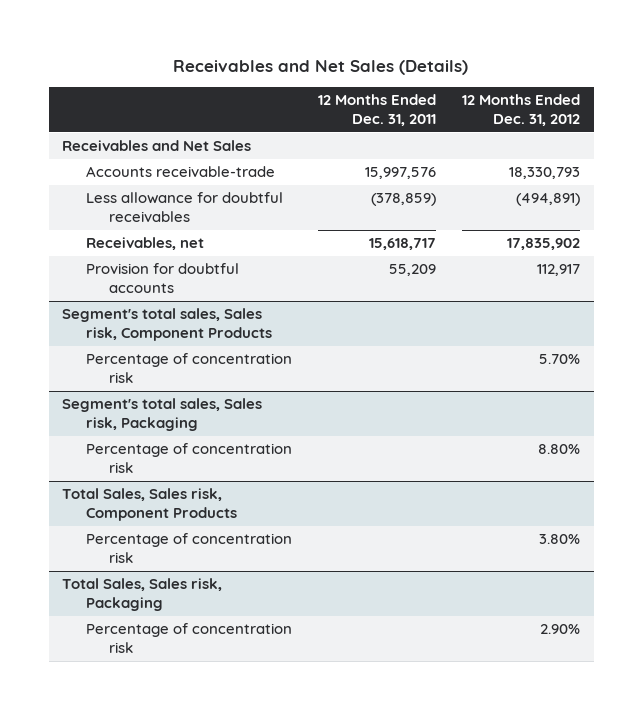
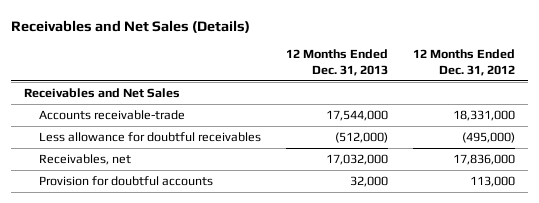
[318,94,437,126] 12 Months Ended Dec. 31, 2011 -> none
none -> [285,49,388,77] 12 Months Ended Dec. 31, 2013
[62,308,272,341] Segment's total sales, Sales risk, Component Products -> none
[85,353,292,383] Percentage of concentration risk -> none
[62,398,263,431] Segment's total sales, Sales risk, Packaging -> none
[85,443,292,473] Percentage of concentration risk -> none
[62,488,237,521] Total Sales, Sales risk, Component Products -> none
[85,533,292,563] Percentage of concentration risk -> none
[62,578,223,611] Total Sales, Sales risk, Packaging -> none
[85,623,292,653] Percentage of concentration risk -> none
[509,167,581,180] 18,330,793 -> [453,109,516,121] 18,331,000
[516,193,581,207] (494,891) -> [462,131,516,143] (495,000)
[507,238,581,251] 17,835,902 -> [453,153,516,165] 17,836,000
[537,264,581,277] 112,917 -> [470,175,516,187] 113,000

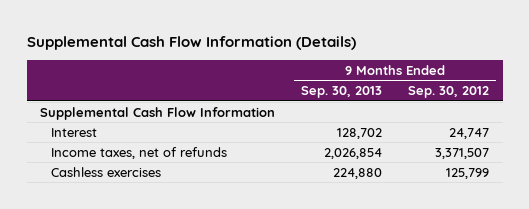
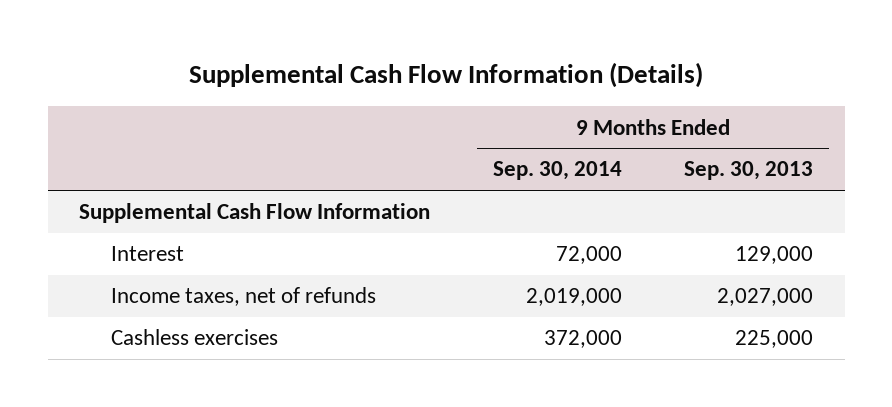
[408,86,490,99] Sep. 30, 2012 -> none
none -> [492,161,622,181] Sep. 30, 2014
[337,127,383,139] 128,702 -> [735,246,814,265] 129,000
[324,147,383,159] 2,026,854 -> [717,288,814,307] 2,027,000
[333,167,383,179] 224,880 -> [735,330,814,349] 225,000

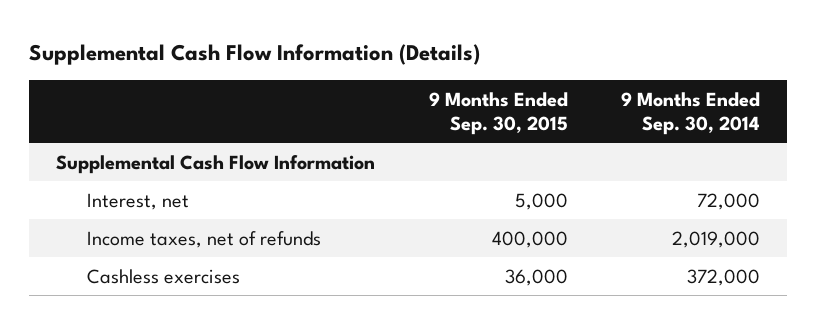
[684,161,814,181] Sep. 30, 2013 -> none
none -> [428,91,568,135] 9 Months Ended Sep. 30, 2015
[110,246,184,262] Interest -> [86,192,189,210] Interest, net

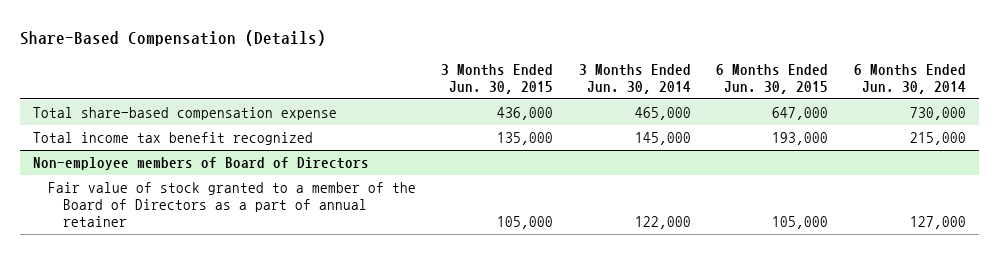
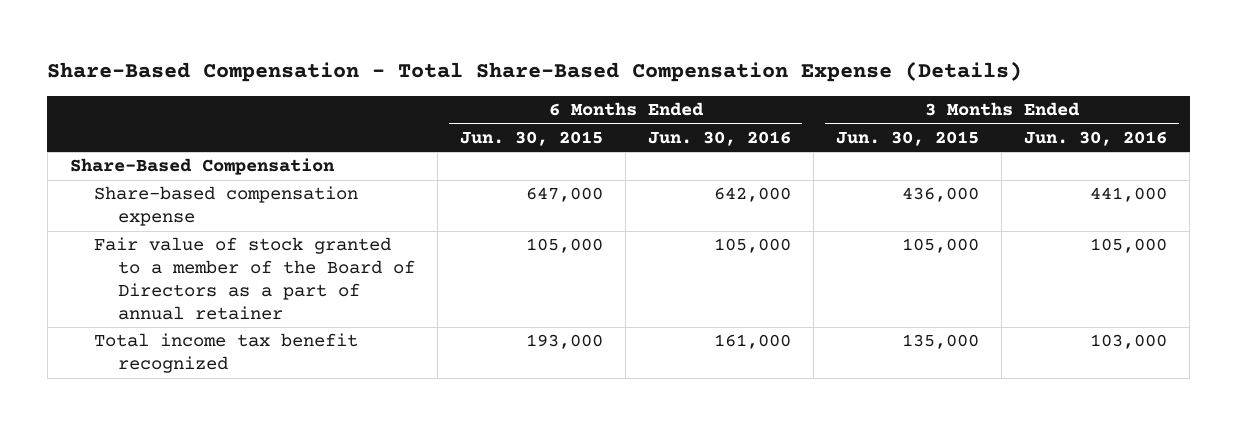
[20,29,327,46] Share-Based Compensation (Details) -> [47,60,1023,82] Share-Based Compensation - Total Share-Based Compensation Expense (Details)
[578,64,691,95] 3 Months Ended Jun. 30, 2014 -> none
[853,64,966,95] 6 Months Ended Jun. 30, 2014 -> none
none -> [648,130,792,146] Jun. 30, 2016
none -> [1024,130,1168,146] Jun. 30, 2016
[32,156,369,170] Non-employee members of Board of Directors -> none
none -> [69,158,335,176] Share-Based Compensation
[32,106,337,120] Total share-based compensation expense -> [93,186,358,227] Share-based compensation expense
[32,131,313,145] Total income tax benefit recognized -> [93,333,358,374] Total income tax benefit recognized

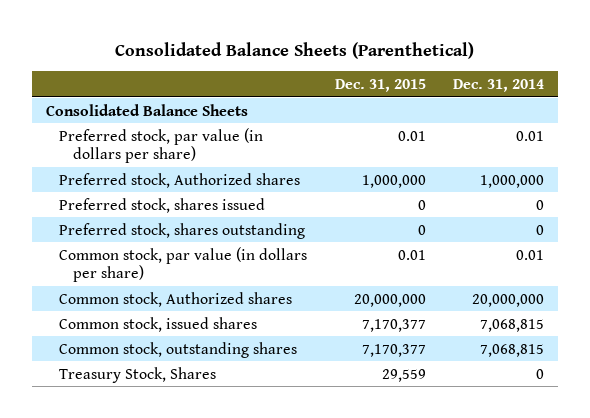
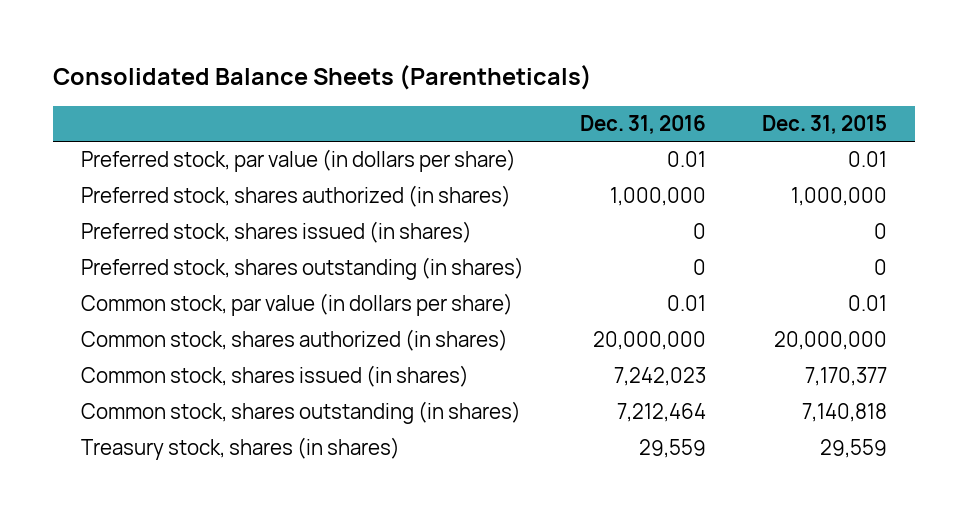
[114,41,474,59] Consolidated Balance Sheets (Parenthetical) -> [53,65,593,91] Consolidated Balance Sheets (Parentheticals)
[453,78,545,92] Dec. 31, 2014 -> none
none -> [580,114,707,134] Dec. 31, 2016
[45,103,248,116] Consolidated Balance Sheets -> none
[59,172,301,188] Preferred stock, Authorized shares -> [81,185,512,208] Preferred stock, shares authorized (in shares)
[59,197,266,213] Preferred stock, shares issued -> [81,221,473,244] Preferred stock, shares issued (in shares)
[59,222,306,239] Preferred stock, shares outstanding -> [81,257,525,281] Preferred stock, shares outstanding (in shares)
[59,291,293,307] Common stock, Authorized shares -> [81,329,509,352] Common stock, shares authorized (in shares)
[59,316,258,332] Common stock, issued shares -> [81,365,470,388] Common stock, shares issued (in shares)
[59,341,298,358] Common stock, outstanding shares -> [81,401,522,425] Common stock, shares outstanding (in shares)
[361,343,426,357] 7,170,377 -> [801,403,887,423] 7,140,818
[59,366,217,383] Treasury Stock, Shares -> [81,437,401,461] Treasury stock, shares (in shares)

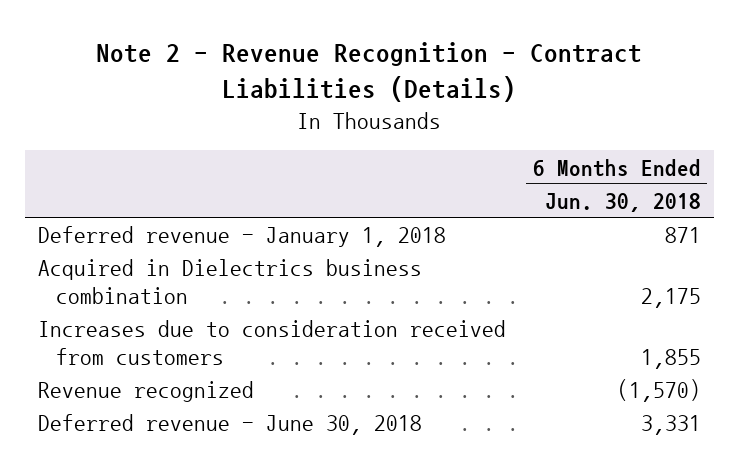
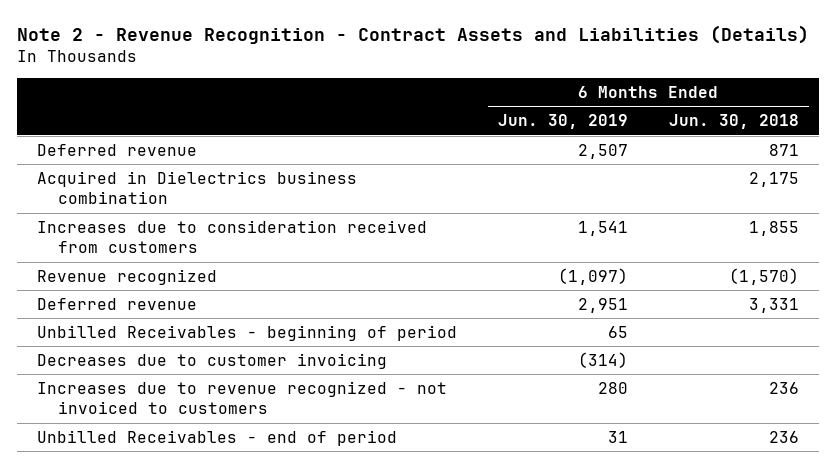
[96,41,643,102] Note 2 - Revenue Recognition - Contract Liabilities (Details) -> [16,25,809,45] Note 2 - Revenue Recognition - Contract Assets and Liabilities (Details)
none -> [497,114,628,130] Jun. 30, 2019
[38,226,447,248] Deferred revenue - January 1, 2018 -> [37,143,198,156] Deferred revenue
[38,414,423,436] Deferred revenue - June 30, 2018 -> [37,297,198,310] Deferred revenue
none -> [37,324,458,341] Unbilled Receivables - beginning of period
none -> [37,352,388,369] Decreases due to customer invoicing
none -> [37,380,448,415] Increases due to revenue recognized - not invoiced to customers
none -> [37,429,398,446] Unbilled Receivables - end of period

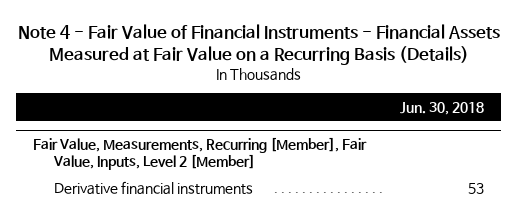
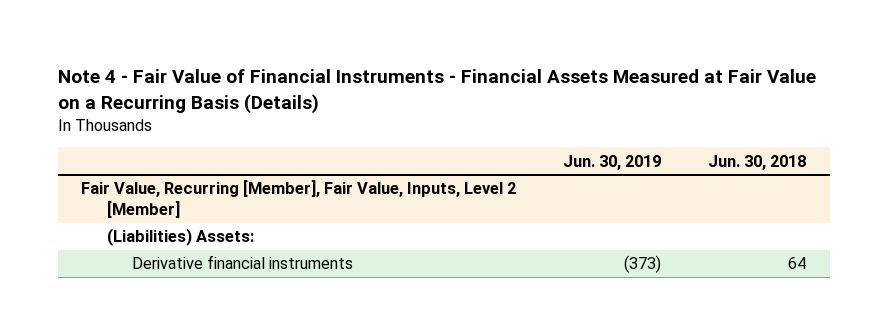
none -> [563,154,662,170] Jun. 30, 2019
[33,137,368,170] Fair Value, Measurements, Recurring [Member], Fair Value, Inputs, Level 2 [Member] -> [81,180,517,219] Fair Value, Recurring [Member], Fair Value, Inputs, Level 2 [Member]
none -> [106,228,254,247] (Liabilities) Assets:
[467,182,484,194] 53 -> [788,257,807,270] 64

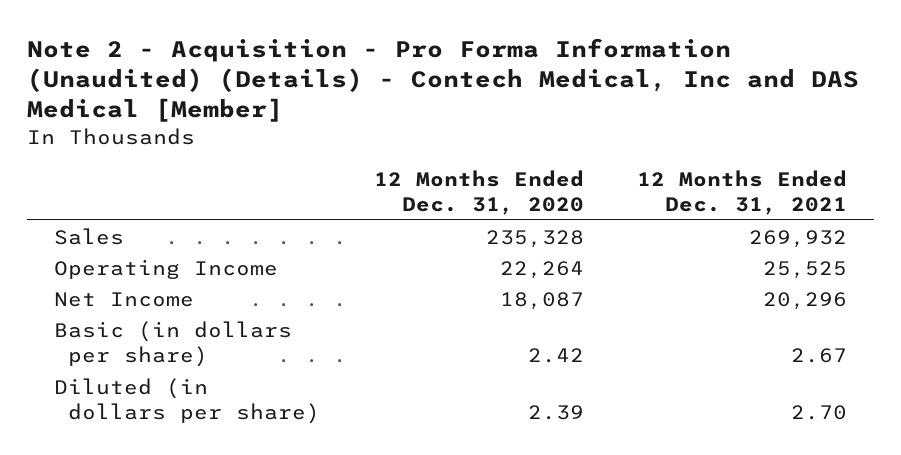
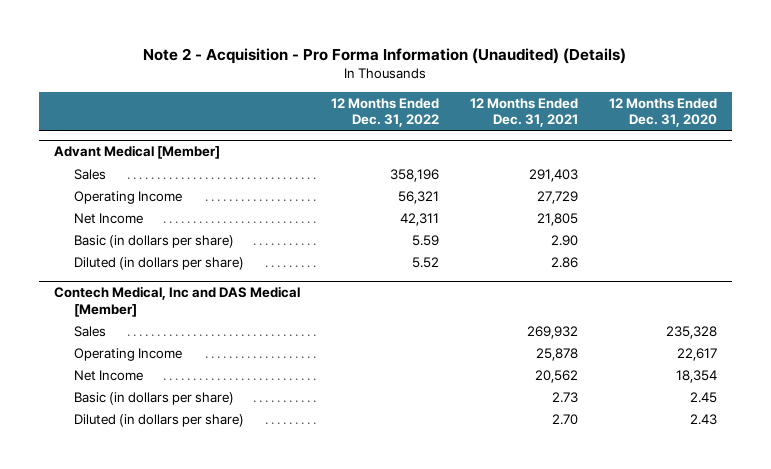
[27,38,860,123] Note 2 - Acquisition - Pro Forma Information (Unaudited) (Details) - Contech Medical, Inc and DAS Medical [Member] -> [143,47,627,64] Note 2 - Acquisition - Pro Forma Information (Unaudited) (Details)
none -> [330,97,439,128] 12 Months Ended Dec. 31, 2022
none -> [54,145,221,160] Advant Medical [Member]
none -> [74,168,107,180] Sales
none -> [74,190,183,204] Operating Income
none -> [74,212,144,224] Net Income
none -> [74,234,235,248] Basic (in dollars per share)
none -> [74,256,245,270] Diluted (in dollars per share)
none -> [54,286,301,317] Contech Medical, Inc and DAS Medical [Member]
[499,260,584,279] 22,264 -> [676,347,717,361] 22,617
[763,260,848,279] 25,525 -> [535,347,578,361] 25,878
[499,291,584,310] 18,087 -> [675,369,717,383] 18,354
[763,291,848,310] 20,296 -> [534,369,578,383] 20,562
[527,347,584,363] 2.42 -> [689,391,717,403] 2.45
[791,347,848,363] 2.67 -> [551,391,578,403] 2.73
[527,404,584,420] 2.39 -> [689,413,717,425] 2.43

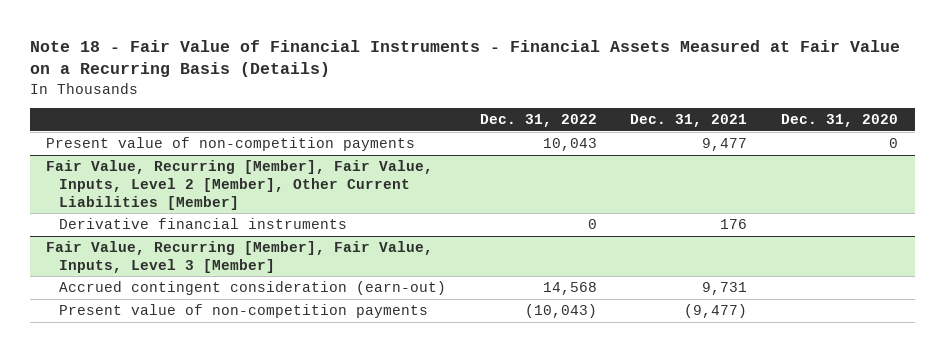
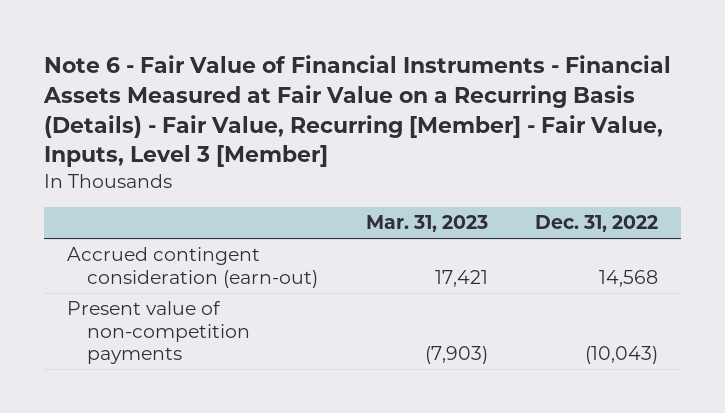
[29,39,900,78] Note 18 - Fair Value of Financial Instruments - Financial Assets Measured at Fair Value on a Recurring Basis (Details) -> [42,55,671,168] Note 6 - Fair Value of Financial Instruments - Financial Assets Measured at Fair Value on a Recurring Basis (Details) - Fair Value, Recurring [Member] - Fair Value, Inputs, Level 3 [Member]
[630,114,748,128] Dec. 31, 2021 -> none
[781,114,899,128] Dec. 31, 2020 -> none
none -> [365,215,488,233] Mar. 31, 2023
[46,137,416,152] Present value of non-competition payments -> none
[46,160,434,210] Fair Value, Recurring [Member], Fair Value, Inputs, Level 2 [Member], Other Current Liabilities [Member] -> none
[59,218,348,230] Derivative financial instruments -> none
[46,241,434,273] Fair Value, Recurring [Member], Fair Value, Inputs, Level 3 [Member] -> none

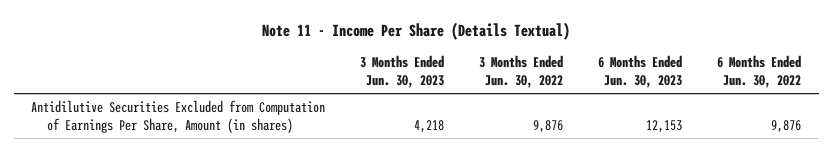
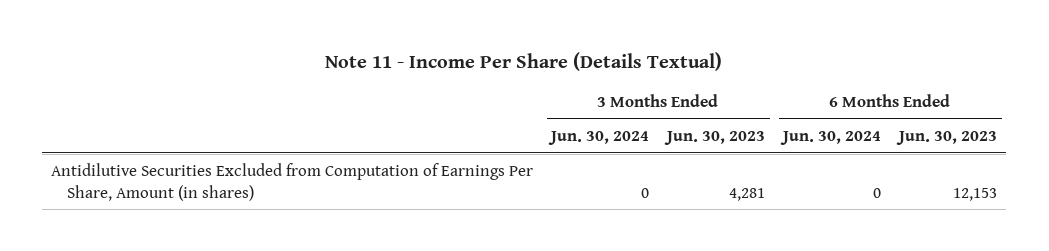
[479,55,564,89] 3 Months Ended Jun. 30, 2022 -> none
[717,55,802,89] 6 Months Ended Jun. 30, 2022 -> none
none -> [548,131,650,146] Jun. 30, 2024
none -> [780,131,882,146] Jun. 30, 2024
[414,119,445,133] 4,218 -> [729,187,766,201] 4,281

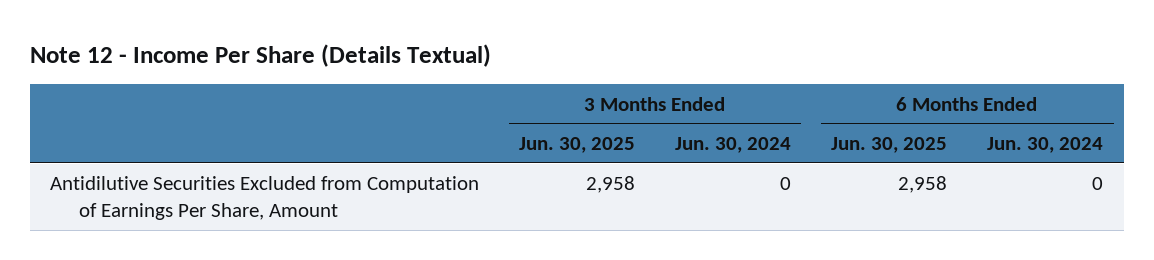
[325,52,723,72] Note 11 - Income Per Share (Details Textual) -> [30,44,492,68] Note 12 - Income Per Share (Details Textual)
[664,131,766,146] Jun. 30, 2023 -> none
[896,131,998,146] Jun. 30, 2023 -> none
none -> [519,136,636,153] Jun. 30, 2025
none -> [831,136,948,153] Jun. 30, 2025
[51,163,534,201] Antidilutive Securities Excluded from Computation of Earnings Per Share, Amount (in shares) -> [50,176,480,221] Antidilutive Securities Excluded from Computation of Earnings Per Share, Amount

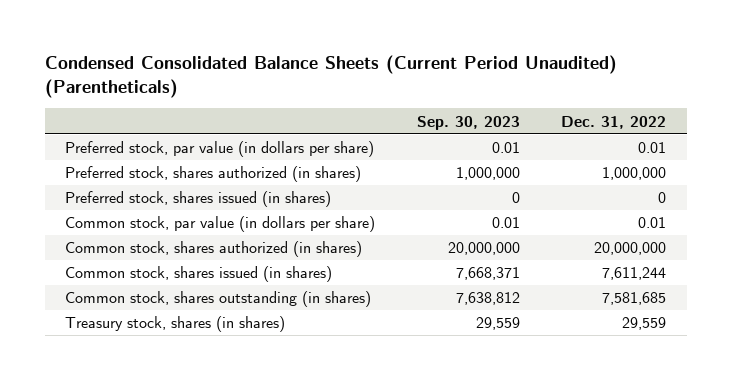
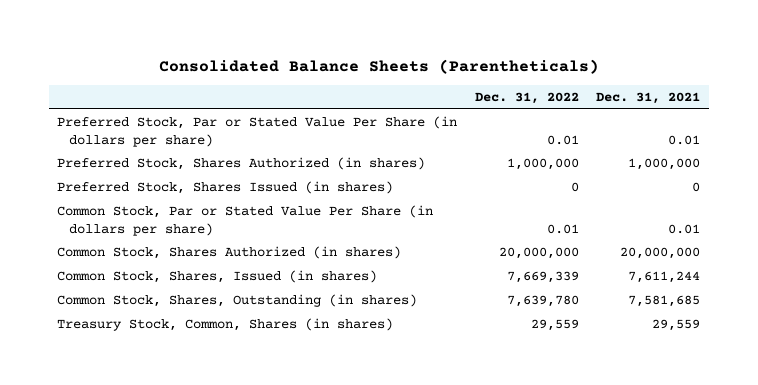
[44,54,617,98] Condensed Consolidated Balance Sheets (Current Period Unaudited) (Parentheticals) -> [158,58,599,74] Consolidated Balance Sheets (Parentheticals)
[416,115,520,130] Sep. 30, 2023 -> none
none -> [596,91,701,104] Dec. 31, 2021
[65,141,375,158] Preferred stock, par value (in dollars per share) -> [57,116,458,147] Preferred Stock, Par or Stated Value Per Share (in dollars per share)
[65,166,362,183] Preferred stock, shares authorized (in shares) -> [57,157,426,171] Preferred Stock, Shares Authorized (in shares)
[65,191,332,208] Preferred stock, shares issued (in shares) -> [57,181,394,195] Preferred Stock, Shares Issued (in shares)
[65,216,376,233] Common stock, par value (in dollars per share) -> [57,205,434,236] Common Stock, Par or Stated Value Per Share (in dollars per share)
[65,241,363,258] Common stock, shares authorized (in shares) -> [57,246,402,260] Common Stock, Shares Authorized (in shares)
[65,266,333,283] Common stock, shares issued (in shares) -> [57,270,378,284] Common Stock, Shares, Issued (in shares)
[602,267,667,281] 7,611,244 -> [506,271,579,284] 7,669,339
[65,291,372,308] Common stock, shares outstanding (in shares) -> [57,294,418,308] Common Stock, Shares, Outstanding (in shares)
[602,292,667,306] 7,581,685 -> [506,295,579,308] 7,639,780
[65,316,286,333] Treasury stock, shares (in shares) -> [57,318,394,332] Treasury Stock, Common, Shares (in shares)

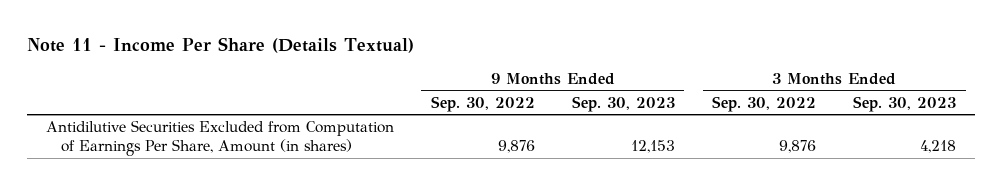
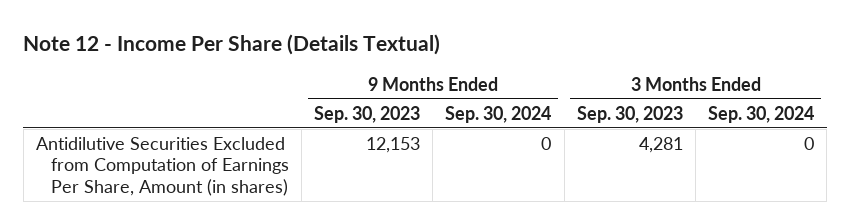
[26,36,414,53] Note 11 - Income Per Share (Details Textual) -> [23,34,441,56] Note 12 - Income Per Share (Details Textual)
[430,95,535,112] Sep. 30, 2022 -> none
[712,95,817,112] Sep. 30, 2022 -> none
none -> [445,105,552,123] Sep. 30, 2024
none -> [708,105,815,123] Sep. 30, 2024
[920,140,957,154] 4,218 -> [638,137,683,154] 4,281

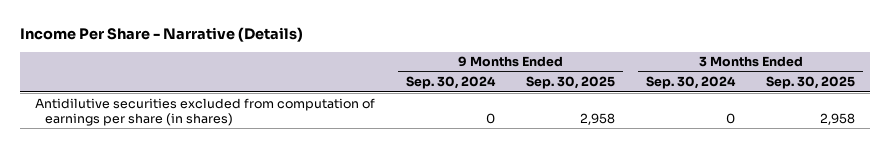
[23,34,441,56] Note 12 - Income Per Share (Details Textual) -> [19,27,303,43] Income Per Share - Narrative (Details)
[313,105,420,123] Sep. 30, 2023 -> none
[576,105,683,123] Sep. 30, 2023 -> none
none -> [526,76,616,90] Sep. 30, 2025
none -> [766,76,856,90] Sep. 30, 2025
[35,137,289,196] Antidilutive Securities Excluded from Computation of Earnings Per Share, Amount (in shares) -> [35,97,376,126] Antidilutive securities excluded from computation of earnings per share (in shares)

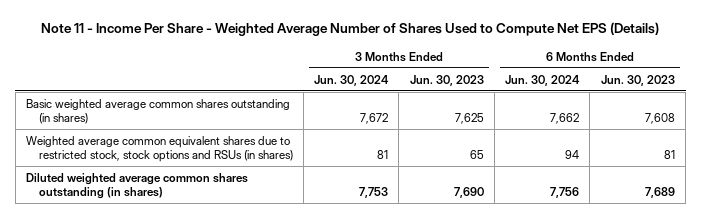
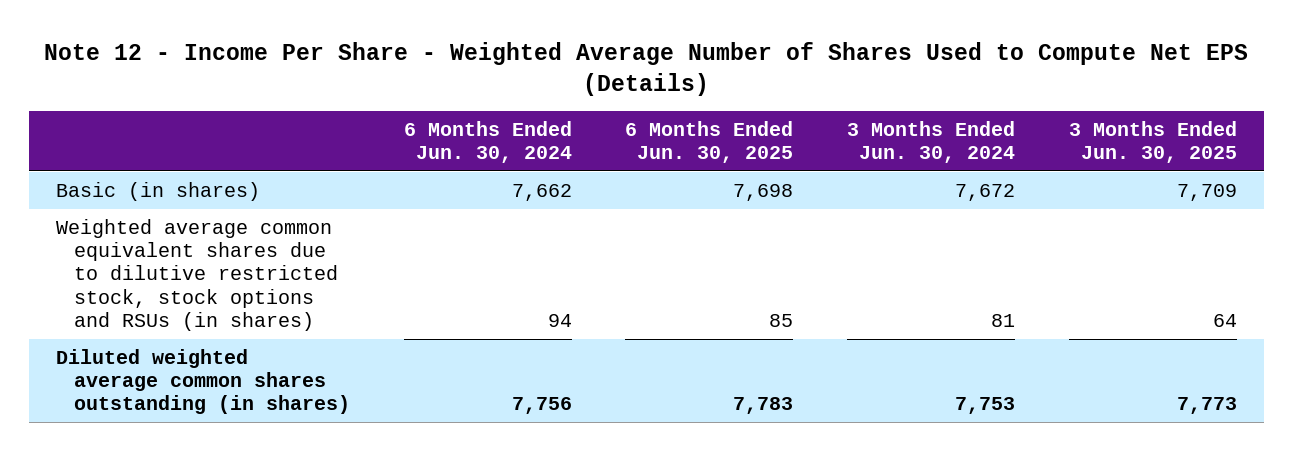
[41,22,660,37] Note 11 - Income Per Share - Weighted Average Number of Shares Used to Compute Net EPS (Details) -> [44,41,1249,96] Note 12 - Income Per Share - Weighted Average Number of Shares Used to Compute Net EPS (Details)
[409,74,484,86] Jun. 30, 2023 -> none
[600,74,675,86] Jun. 30, 2023 -> none
none -> [625,120,794,163] 6 Months Ended Jun. 30, 2025
none -> [1069,120,1238,163] 3 Months Ended Jun. 30, 2025
[25,98,290,124] Basic weighted average common shares outstanding (in shares) -> [55,182,260,202] Basic (in shares)
[25,135,293,162] Weighted average common equivalent shares due to restricted stock, stock options and RSUs (in shares) -> [55,219,338,331] Weighted average common equivalent shares due to dilutive restricted stock, stock options and RSUs (in shares)

